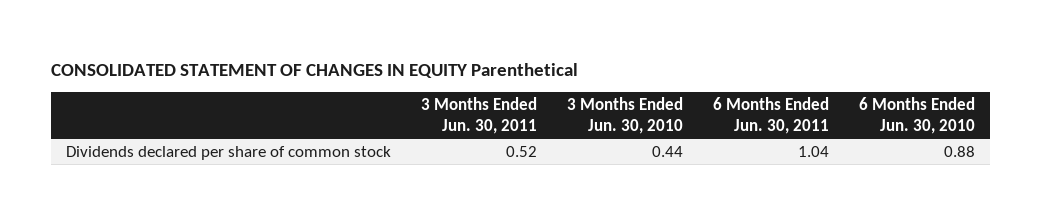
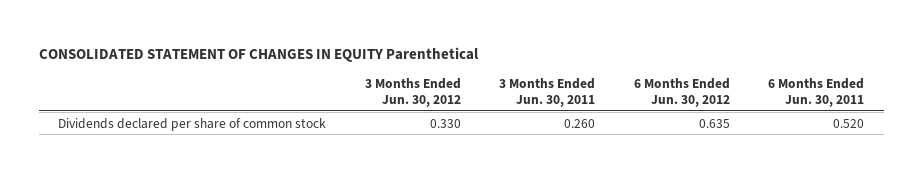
[566,97,683,134] 3 Months Ended Jun. 30, 2010 -> none
[859,97,976,134] 6 Months Ended Jun. 30, 2010 -> none
none -> [364,78,461,107] 3 Months Ended Jun. 30, 2012
none -> [633,78,730,107] 6 Months Ended Jun. 30, 2012
[505,145,537,157] 0.52 -> [564,118,596,128] 0.260
[797,145,829,157] 1.04 -> [833,118,865,128] 0.520

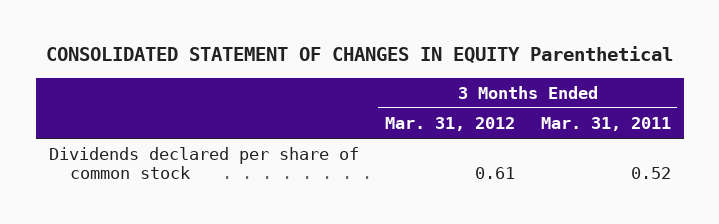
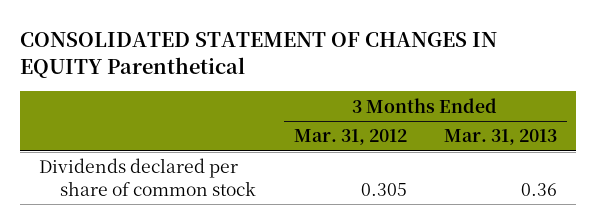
[540,116,671,131] Mar. 31, 2011 -> none
none -> [444,129,558,146] Mar. 31, 2013
[474,166,515,179] 0.61 -> [360,182,407,196] 0.305

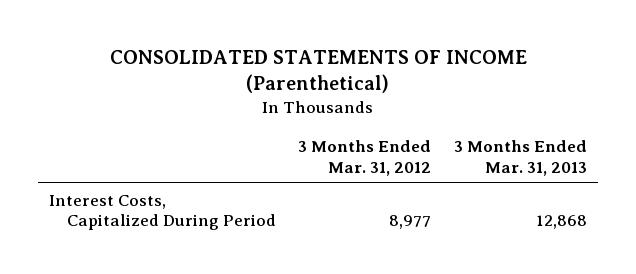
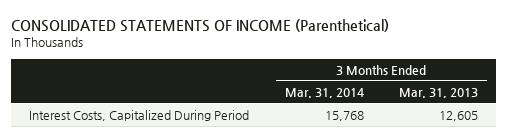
[298,140,432,176] 3 Months Ended Mar. 31, 2012 -> none
none -> [284,88,364,99] Mar. 31, 2014
[535,215,587,230] 12,868 -> [439,111,479,122] 12,605

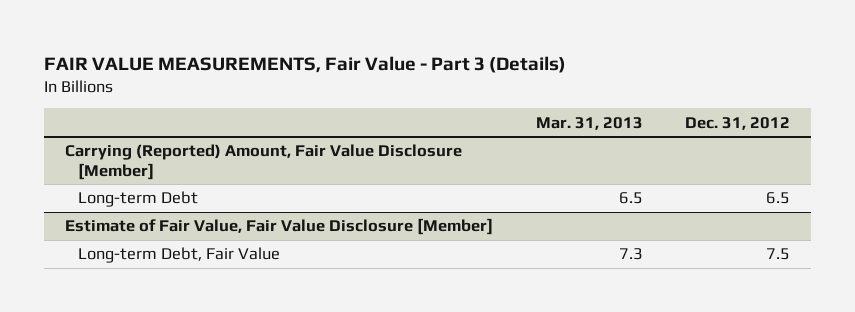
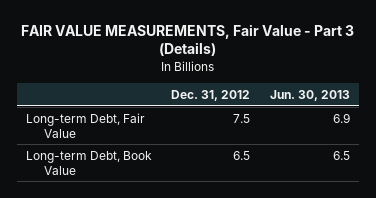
[535,116,643,130] Mar. 31, 2013 -> none
none -> [269,89,350,101] Jun. 30, 2013
[65,144,463,180] Carrying (Reported) Amount, Fair Value Disclosure [Member] -> none
[78,191,199,208] Long-term Debt -> none
[65,218,494,236] Estimate of Fair Value, Fair Value Disclosure [Member] -> none
none -> [26,150,153,175] Long-term Debt, Book Value

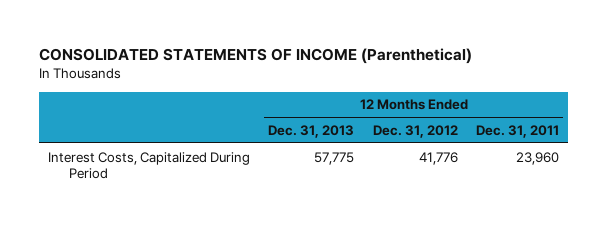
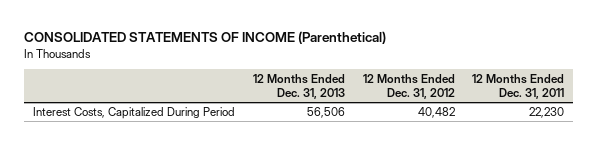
[314,151,355,165] 57,775 -> [306,107,345,119] 56,506
[418,151,458,165] 41,776 -> [417,107,455,119] 40,482
[515,151,559,165] 23,960 -> [529,107,565,119] 22,230

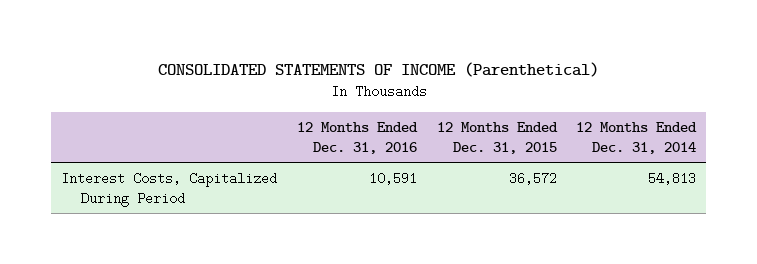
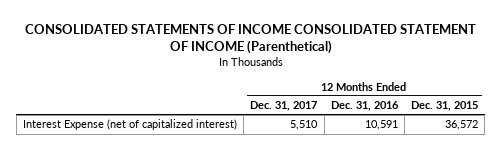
[157,62,599,78] CONSOLIDATED STATEMENTS OF INCOME (Parenthetical) -> [24,23,476,55] CONSOLIDATED STATEMENTS OF INCOME CONSOLIDATED STATEMENT OF INCOME (Parenthetical)
[576,121,698,154] 12 Months Ended Dec. 31, 2014 -> none
none -> [250,101,318,112] Dec. 31, 2017
[60,172,277,207] Interest Costs, Capitalized During Period -> [22,119,237,131] Interest Expense (net of capitalized interest)

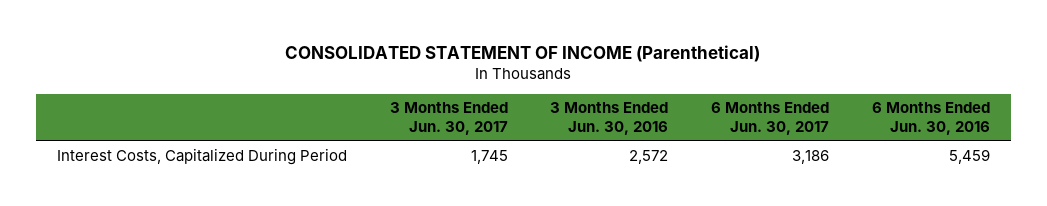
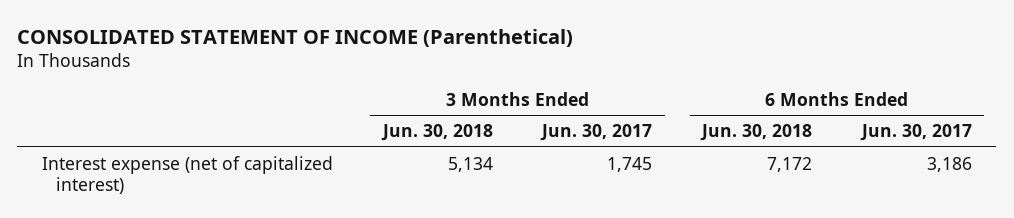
[550,102,669,136] 3 Months Ended Jun. 30, 2016 -> none
[871,102,990,136] 6 Months Ended Jun. 30, 2016 -> none
none -> [380,124,493,142] Jun. 30, 2018
none -> [699,124,812,142] Jun. 30, 2018
[57,148,348,166] Interest Costs, Capitalized During Period -> [42,155,334,195] Interest expense (net of capitalized interest)

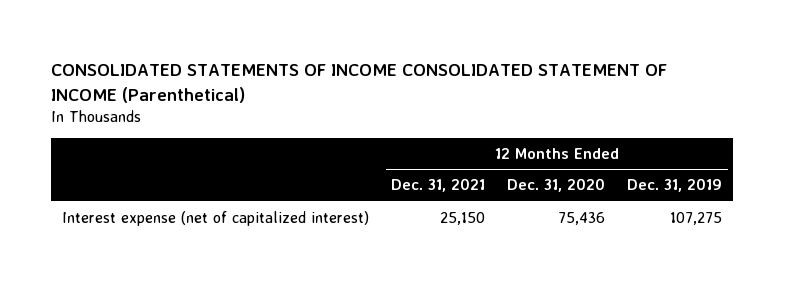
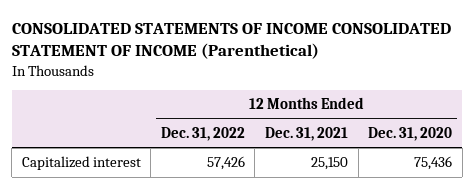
[627,178,723,193] Dec. 31, 2019 -> none
none -> [160,127,245,142] Dec. 31, 2022
[62,211,370,227] Interest expense (net of capitalized interest) -> [21,156,141,171] Capitalized interest

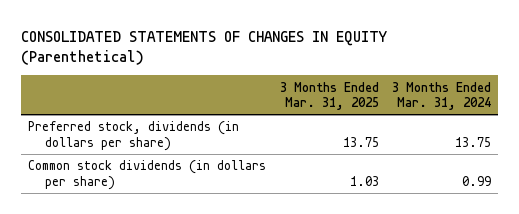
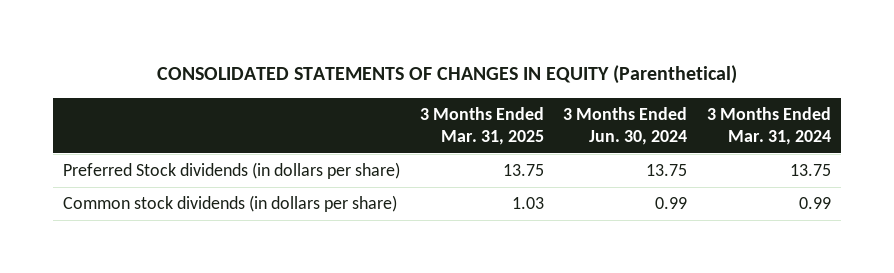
none -> [563,106,688,145] 3 Months Ended Jun. 30, 2024
[28,121,240,151] Preferred stock, dividends (in dollars per share) -> [62,162,400,180] Preferred Stock dividends (in dollars per share)

